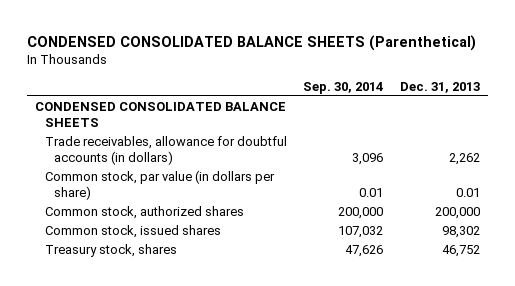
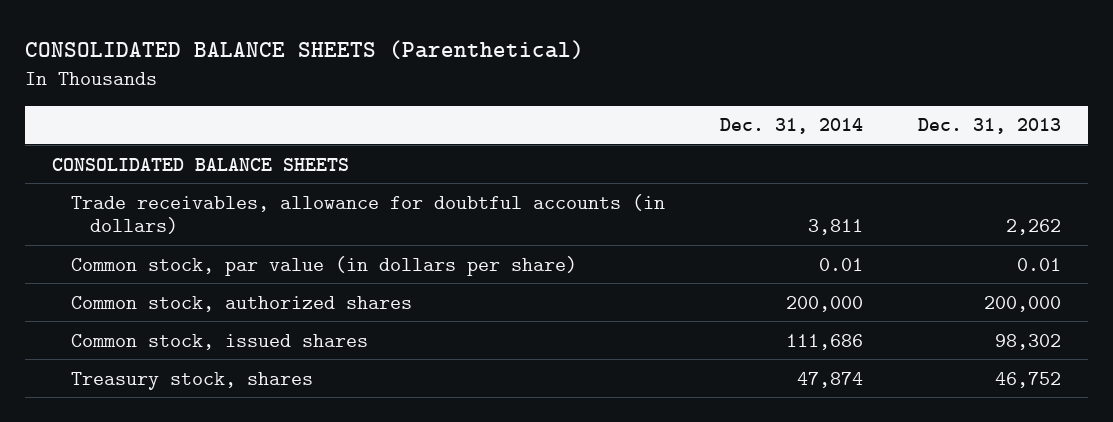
[26,34,476,51] CONDENSED CONSOLIDATED BALANCE SHEETS (Parenthetical) -> [24,39,584,59] CONSOLIDATED BALANCE SHEETS (Parenthetical)
[303,81,384,94] Sep. 30, 2014 -> none
none -> [719,118,863,135] Dec. 31, 2014
[34,102,286,127] CONDENSED CONSOLIDATED BALANCE SHEETS -> [51,157,349,171] CONSOLIDATED BALANCE SHEETS

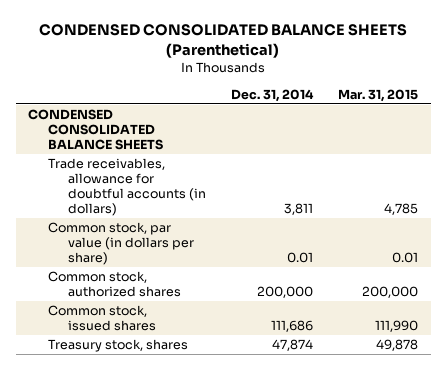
[24,39,584,59] CONSOLIDATED BALANCE SHEETS (Parenthetical) -> [39,24,408,59] CONDENSED CONSOLIDATED BALANCE SHEETS (Parenthetical)
[917,118,1061,135] Dec. 31, 2013 -> none
none -> [338,89,419,103] Mar. 31, 2015
[51,157,349,171] CONSOLIDATED BALANCE SHEETS -> [28,109,163,151] CONDENSED CONSOLIDATED BALANCE SHEETS

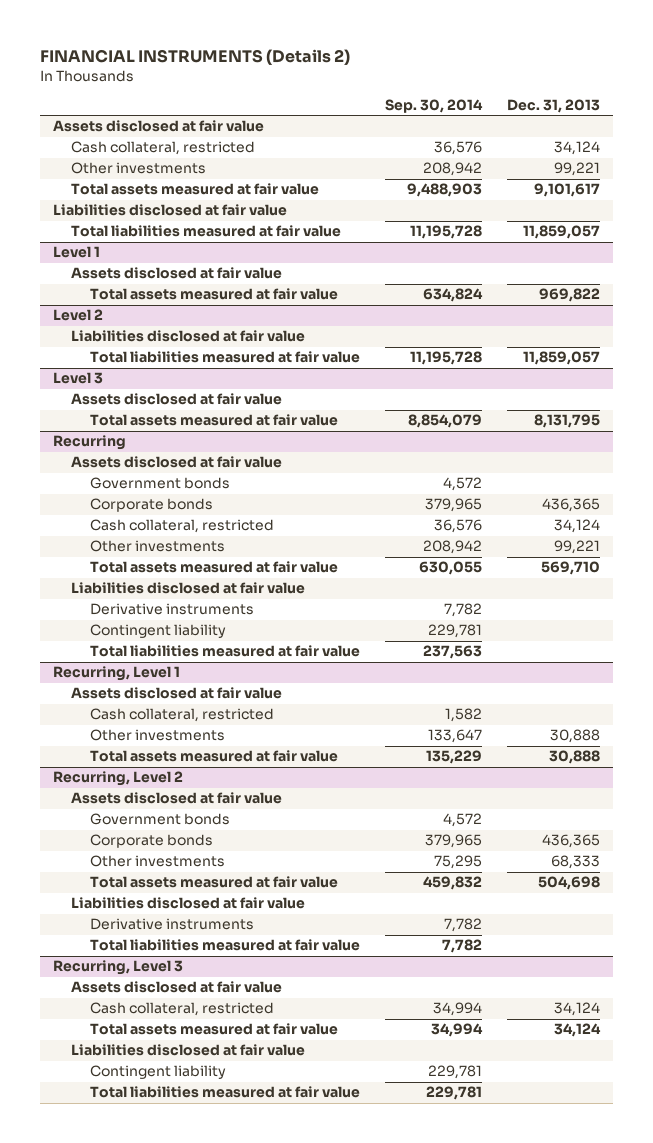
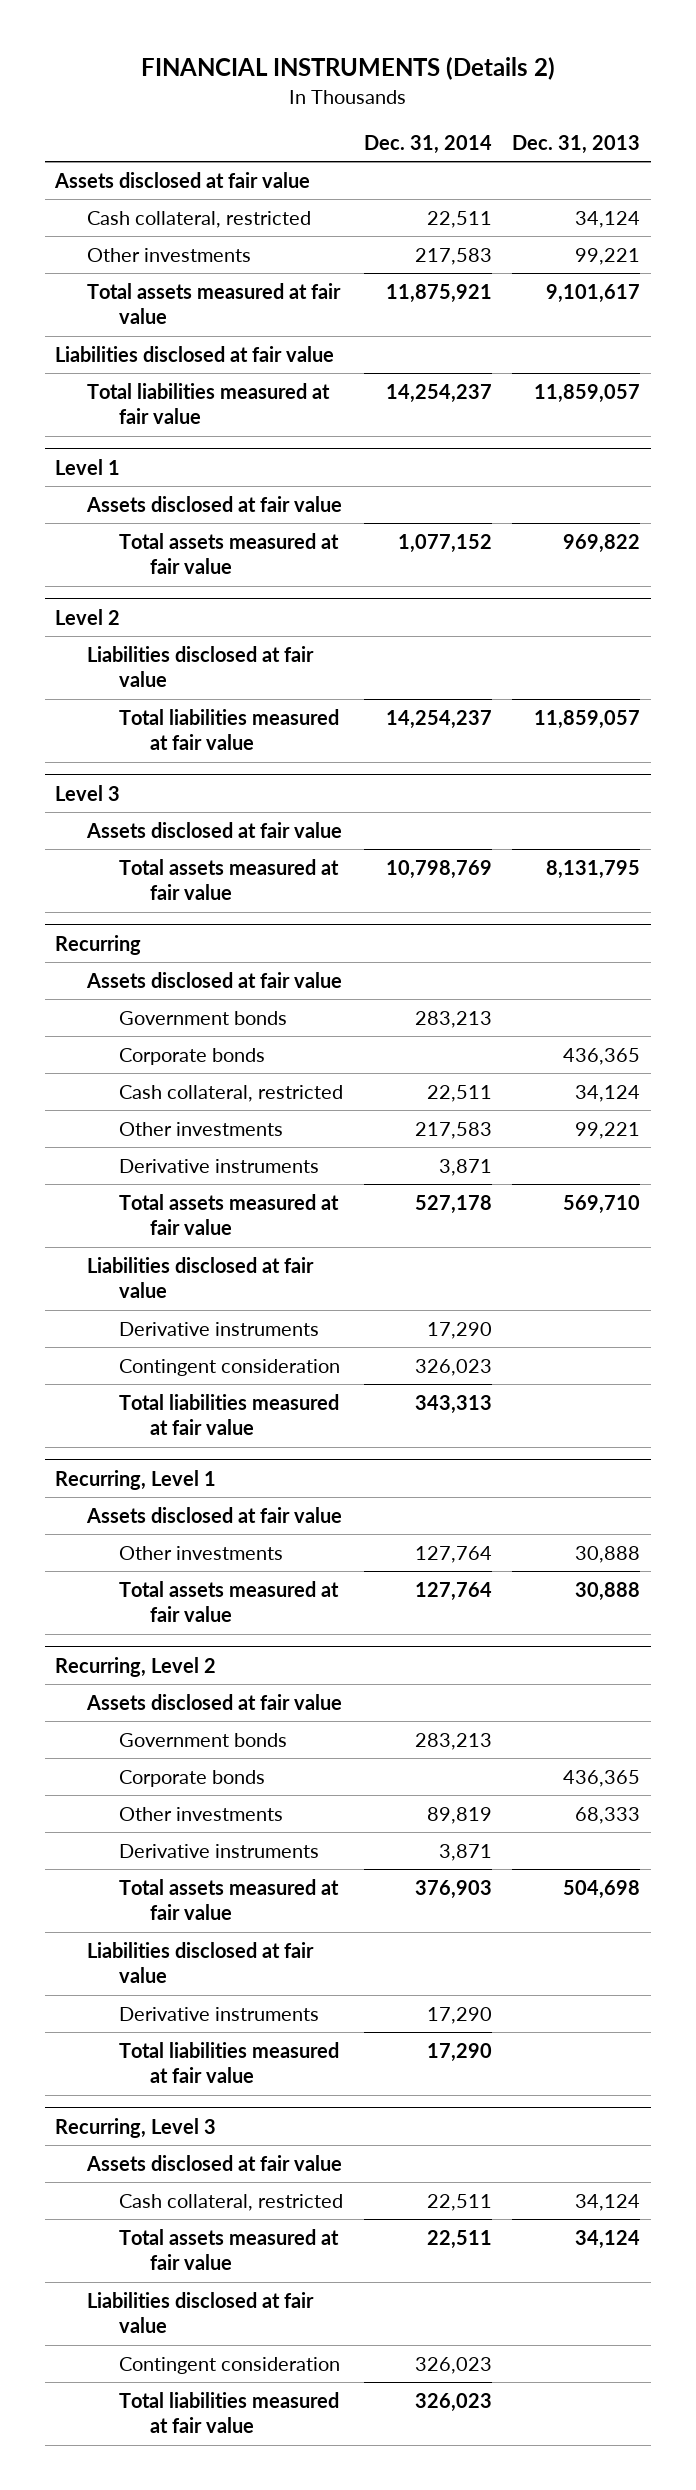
[385,99,484,114] Sep. 30, 2014 -> none
none -> [363,134,492,154] Dec. 31, 2014
none -> [118,1158,319,1173] Derivative instruments
[89,624,226,639] Contingent liability -> [118,1358,340,1376] Contingent consideration
[89,708,274,723] Cash collateral, restricted -> none
none -> [118,1843,319,1858] Derivative instruments
[89,1065,226,1080] Contingent liability -> [118,2356,340,2374] Contingent consideration

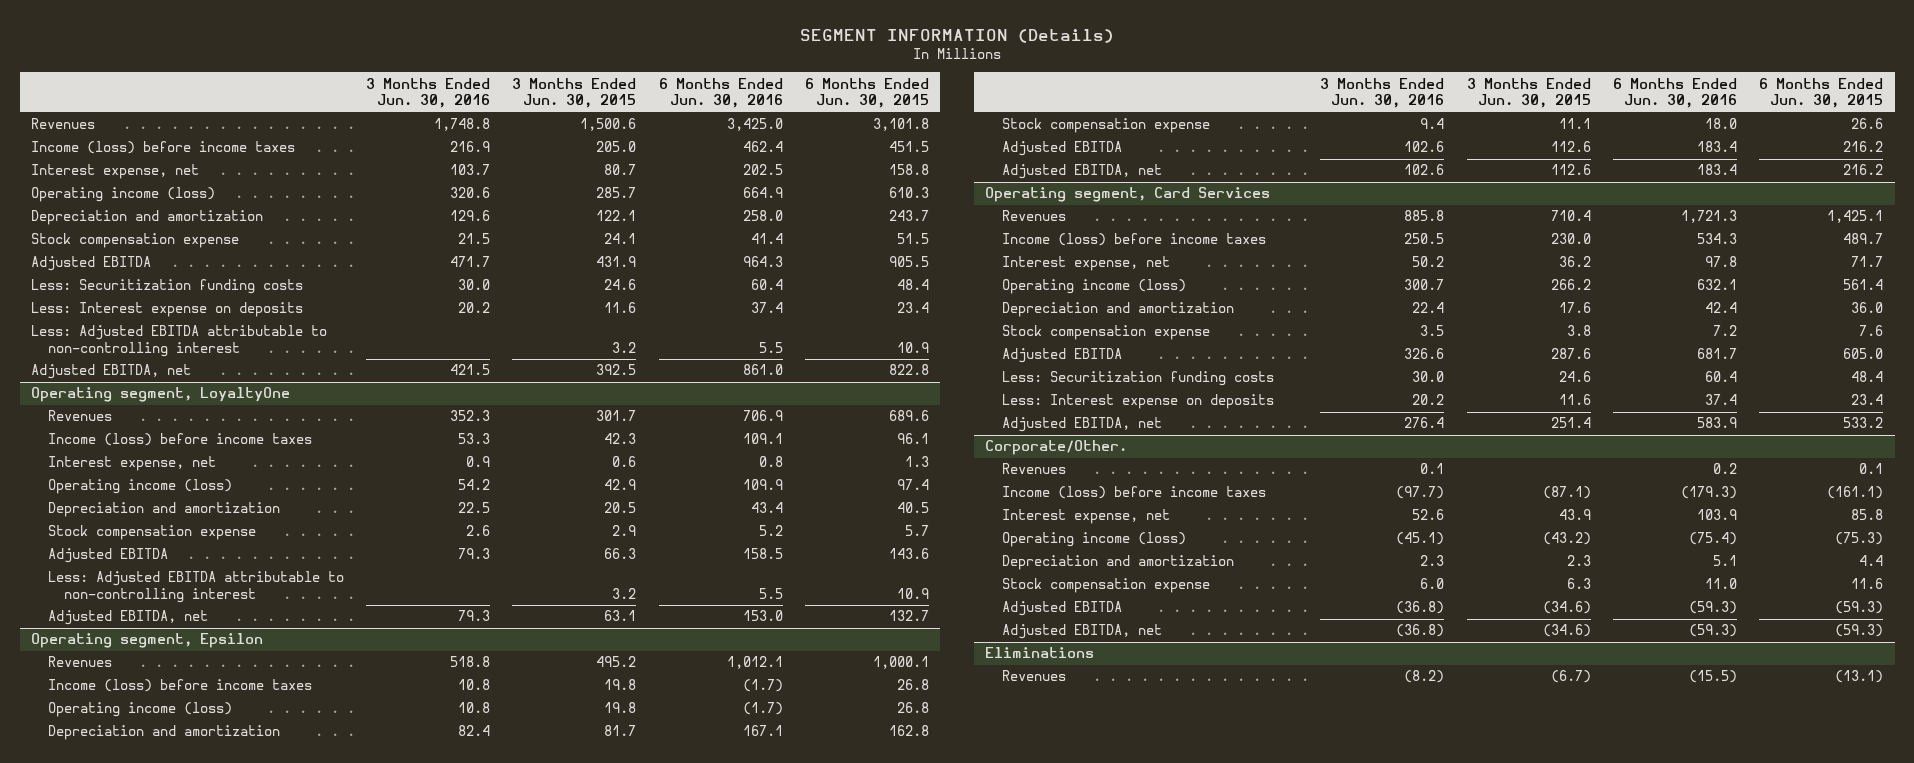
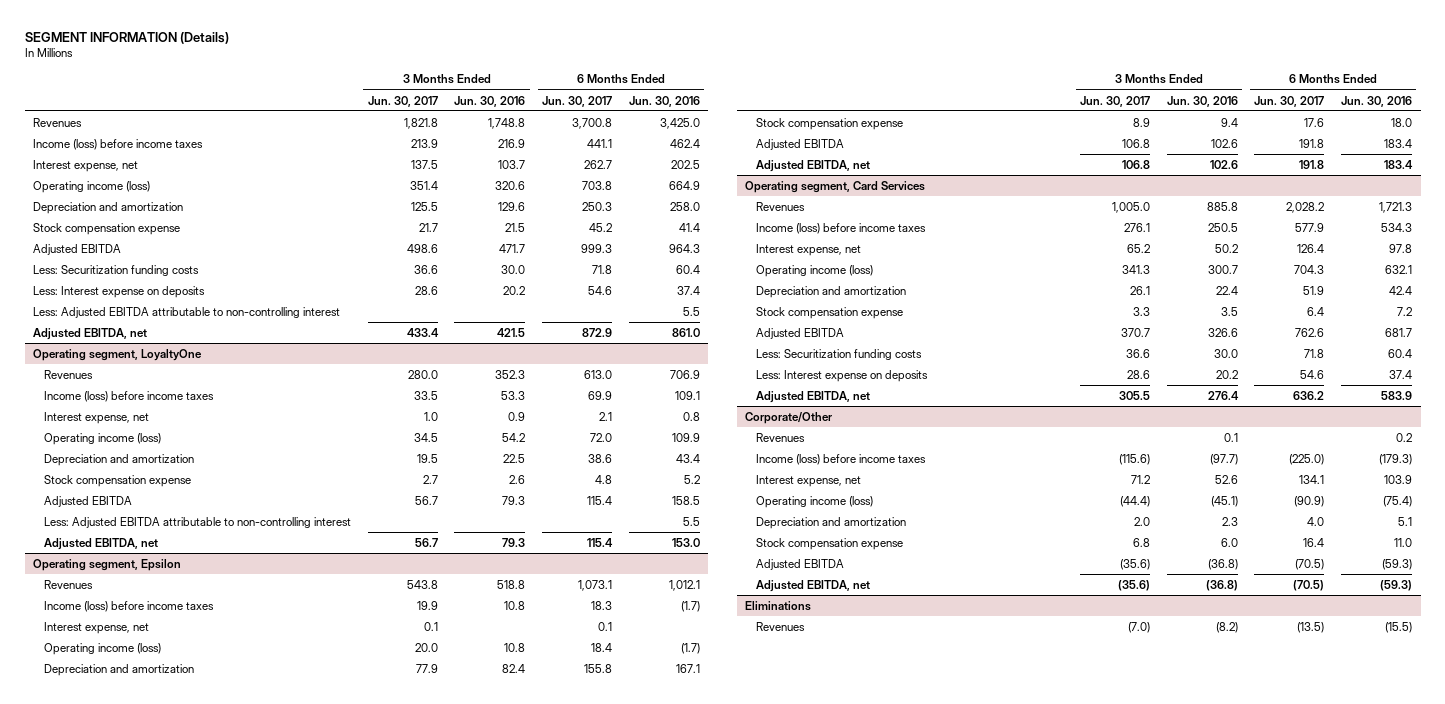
[512,77,637,109] 3 Months Ended Jun. 30, 2015 -> none
[805,77,930,109] 6 Months Ended Jun. 30, 2015 -> none
none -> [367,95,438,107] Jun. 30, 2017
none -> [542,95,613,107] Jun. 30, 2017
none -> [43,621,149,634] Interest expense, net
[985,440,1128,456] Corporate/Other. -> [745,411,833,424] Corporate/Other

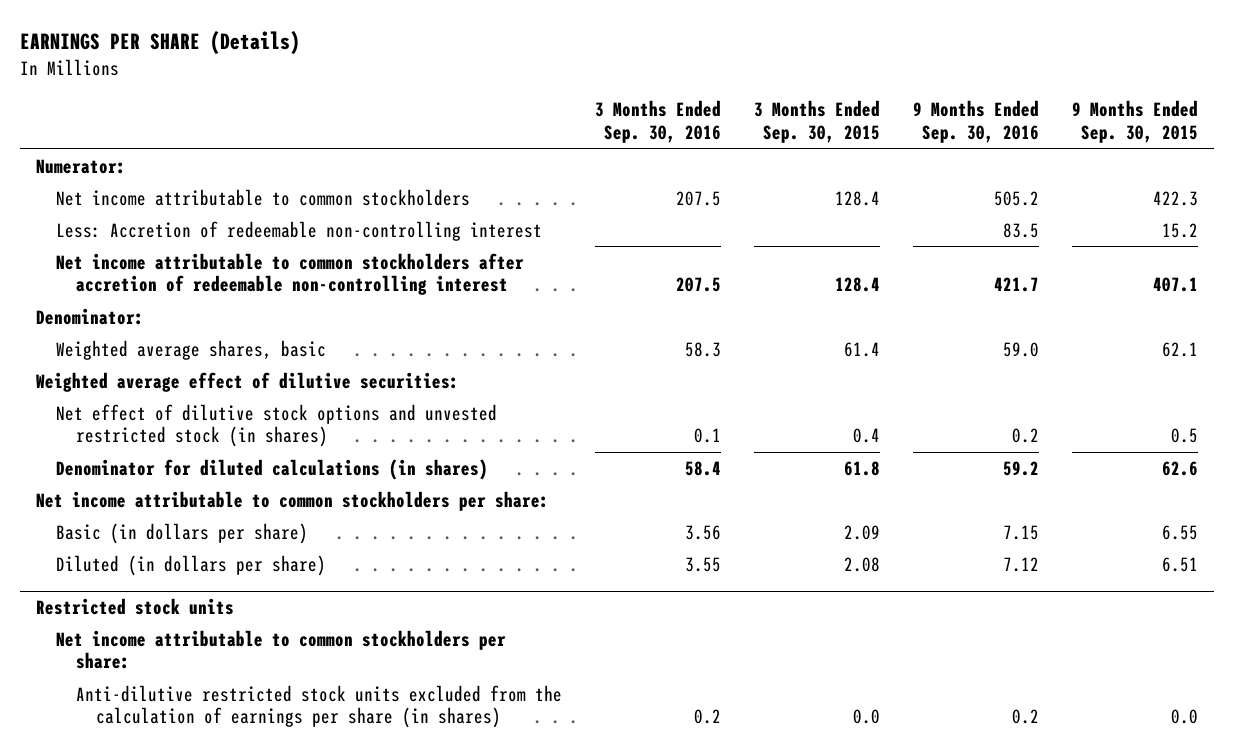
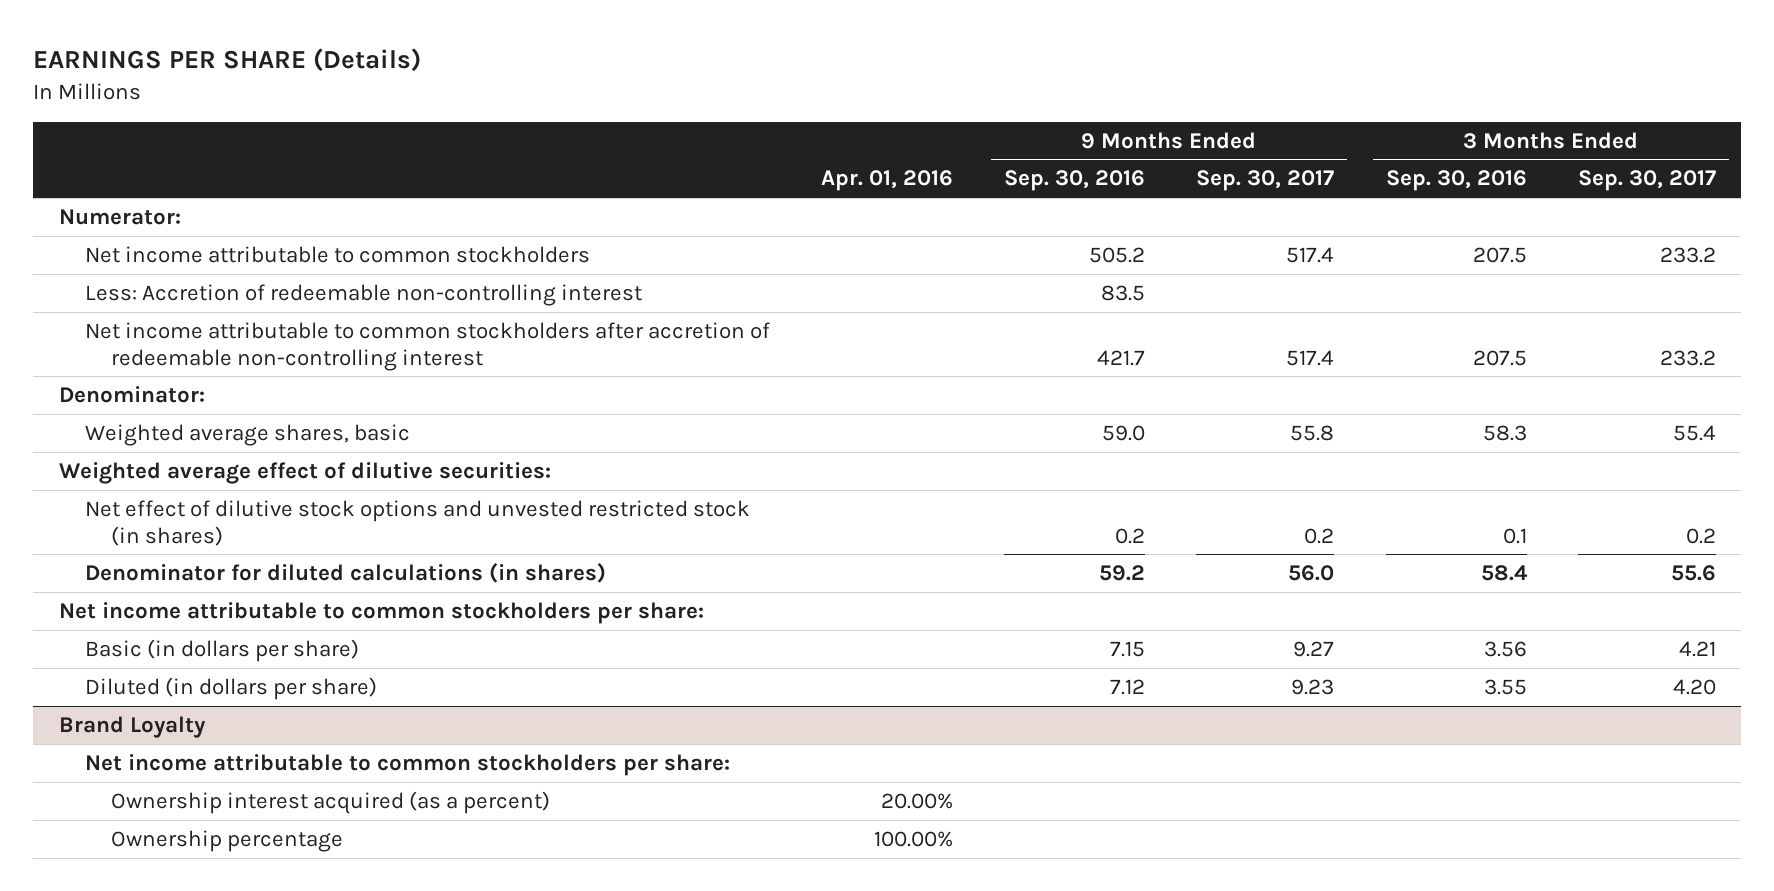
[753,100,880,144] 3 Months Ended Sep. 30, 2015 -> none
[1071,100,1198,144] 9 Months Ended Sep. 30, 2015 -> none
none -> [820,170,953,192] Apr. 01, 2016
none -> [1196,170,1335,192] Sep. 30, 2017
none -> [1577,170,1716,192] Sep. 30, 2017
[36,597,235,615] Restricted stock units -> none
none -> [58,715,206,738] Brand Loyalty
[75,684,562,729] Anti-dilutive restricted stock units excluded from the calculation of earnings per share (in shares) -> none
none -> [110,790,550,814] Ownership interest acquired (as a percent)
none -> [110,829,343,852] Ownership percentage

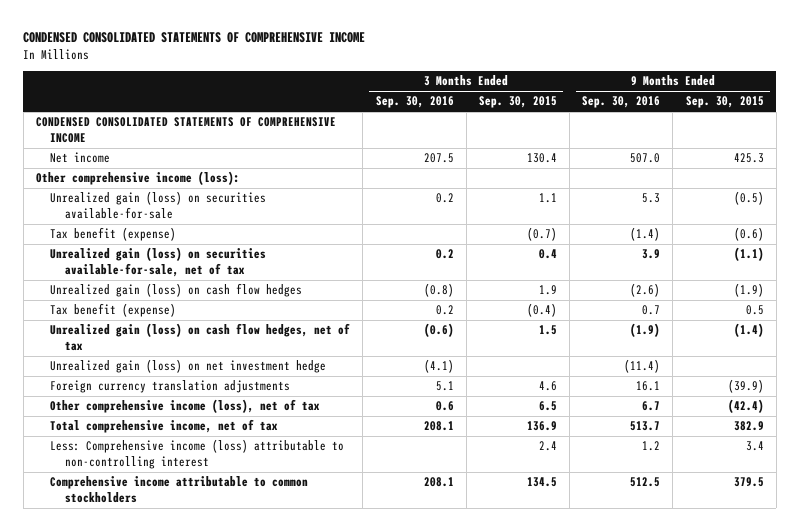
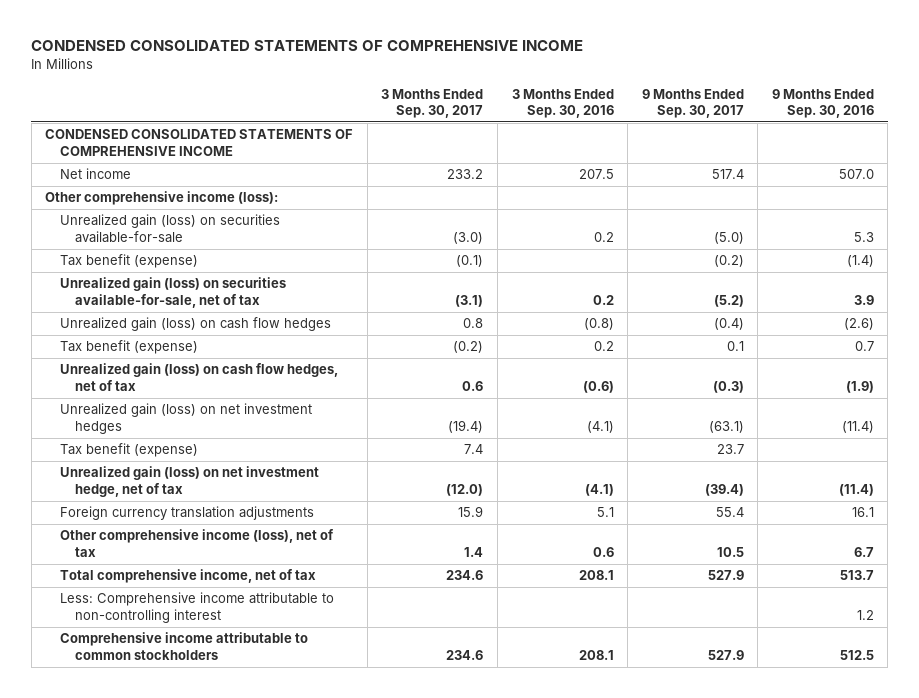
[478,96,557,109] Sep. 30, 2015 -> none
[685,96,764,109] Sep. 30, 2015 -> none
none -> [381,88,484,118] 3 Months Ended Sep. 30, 2017
none -> [641,88,744,118] 9 Months Ended Sep. 30, 2017
none -> [59,403,312,434] Unrealized gain (loss) on net investment hedges
none -> [59,443,198,458] Tax benefit (expense)
[50,359,327,374] Unrealized gain (loss) on net investment hedge -> [59,466,319,497] Unrealized gain (loss) on net investment hedge, net of tax
[50,439,345,470] Less: Comprehensive income (loss) attributable to non-controlling interest -> [59,592,334,623] Less: Comprehensive income attributable to non-controlling interest

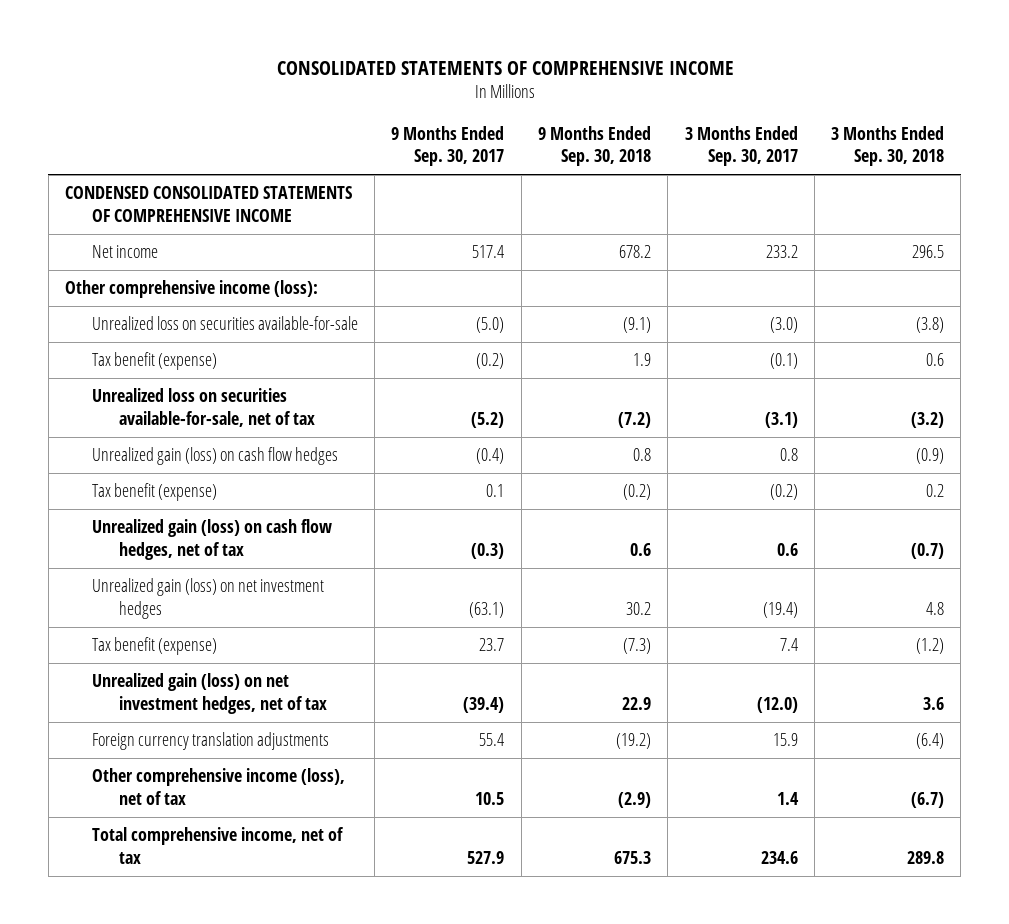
[31,40,584,52] CONDENSED CONSOLIDATED STATEMENTS OF COMPREHENSIVE INCOME -> [276,60,734,75] CONSOLIDATED STATEMENTS OF COMPREHENSIVE INCOME
[511,88,614,118] 3 Months Ended Sep. 30, 2016 -> none
[771,88,874,118] 9 Months Ended Sep. 30, 2016 -> none
none -> [537,125,651,167] 9 Months Ended Sep. 30, 2018
none -> [831,125,945,167] 3 Months Ended Sep. 30, 2018
[59,214,280,243] Unrealized gain (loss) on securities available-for-sale -> [91,316,358,331] Unrealized loss on securities available-for-sale
[59,277,286,308] Unrealized gain (loss) on securities available-for-sale, net of tax -> [91,388,315,427] Unrealized loss on securities available-for-sale, net of tax
[59,466,319,497] Unrealized gain (loss) on net investment hedge, net of tax -> [91,673,327,714] Unrealized gain (loss) on net investment hedges, net of tax
[59,592,334,623] Less: Comprehensive income attributable to non-controlling interest -> none
[59,632,308,660] Comprehensive income attributable to common stockholders -> none

